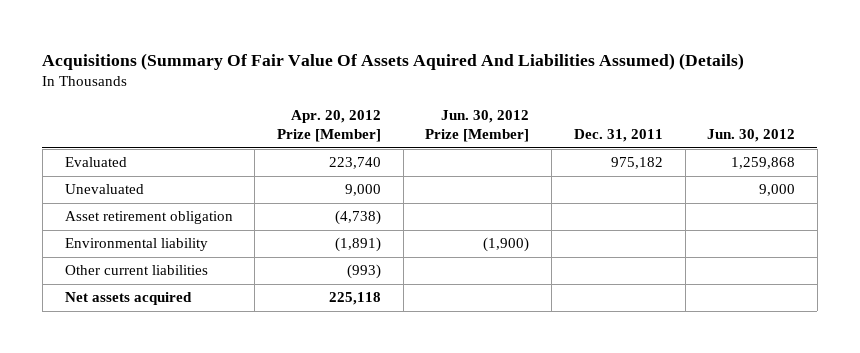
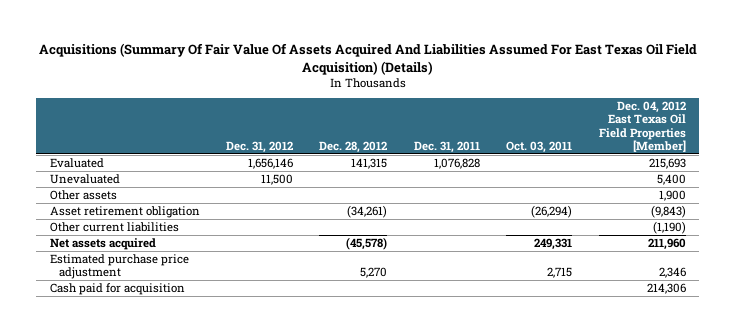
[42,52,745,70] Acquisitions (Summary Of Fair Value Of Assets Aquired And Liabilities Assumed) (Details) -> [38,43,697,75] Acquisitions (Summary Of Fair Value Of Assets Acquired And Liabilities Assumed For East Texas Oil Field Acquisition) (Details)
[276,110,381,143] Apr. 20, 2012 Prize [Member] -> none
[425,110,530,143] Jun. 30, 2012 Prize [Member] -> none
[707,129,796,143] Jun. 30, 2012 -> none
none -> [226,140,294,153] Dec. 31, 2012
none -> [319,140,388,153] Dec. 28, 2012
none -> [506,140,573,153] Oct. 03, 2011
none -> [598,101,686,152] Dec. 04, 2012 East Texas Oil Field Properties [Member]
[610,157,663,170] 975,182 -> [433,158,480,170] 1,076,828
none -> [49,190,117,201] Other assets
[64,238,208,252] Environmental liability -> none
none -> [49,254,189,280] Estimated purchase price adjustment
none -> [49,283,185,296] Cash paid for acquisition

